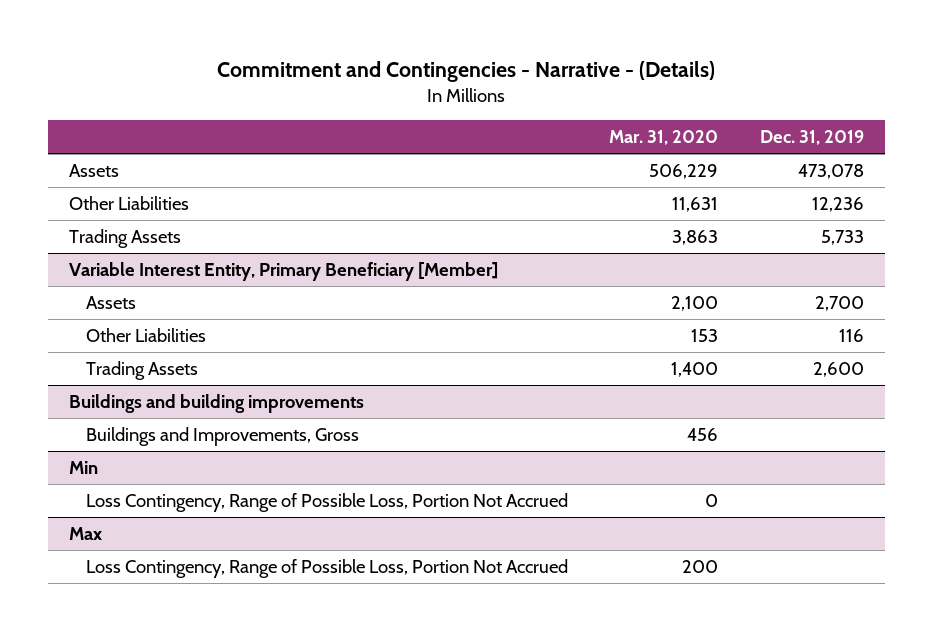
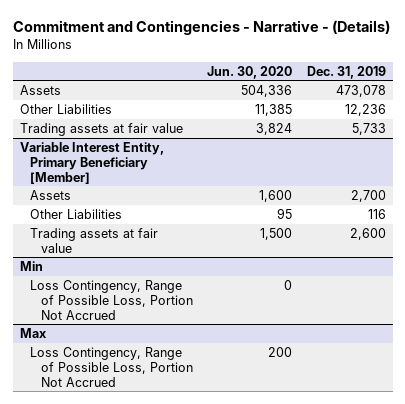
[609,130,719,146] Mar. 31, 2020 -> none
none -> [207,65,293,79] Jun. 30, 2020
[68,228,181,248] Trading Assets -> [19,122,183,136] Trading assets at fair value
[68,393,364,413] Buildings and building improvements -> none
[86,426,360,446] Buildings and Improvements, Gross -> none
[86,360,199,380] Trading Assets -> [30,227,159,253] Trading assets at fair value

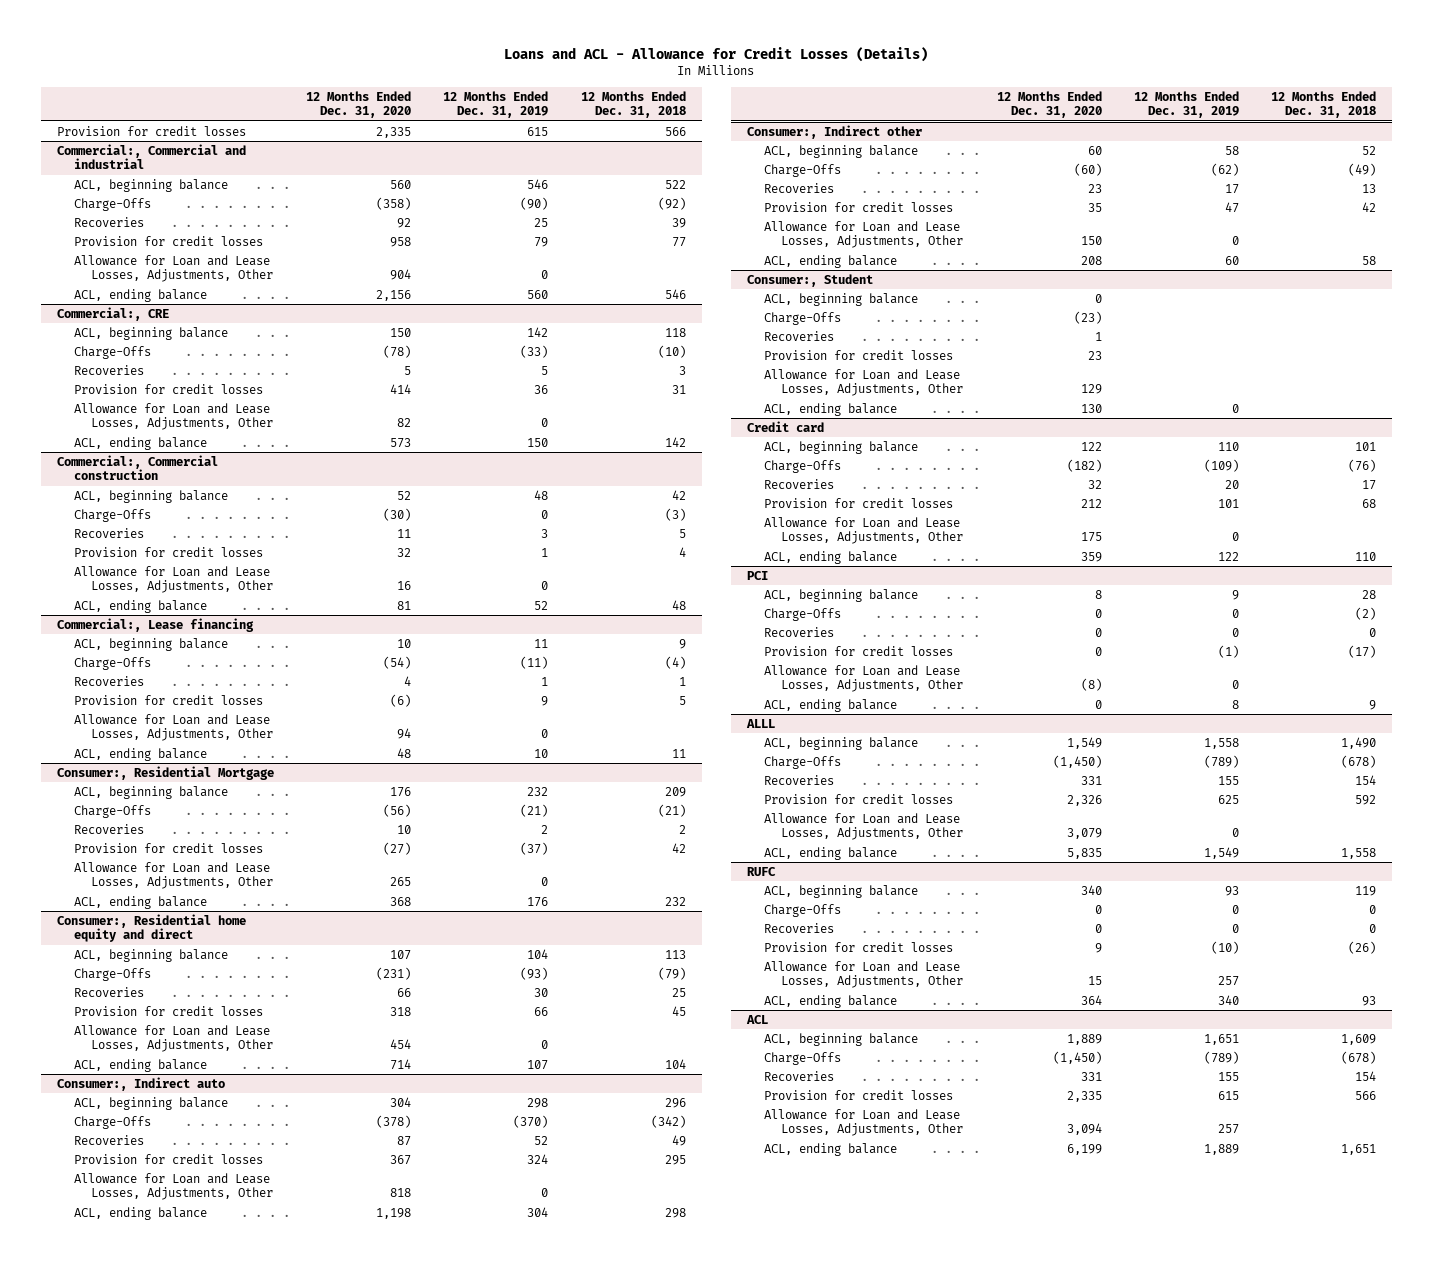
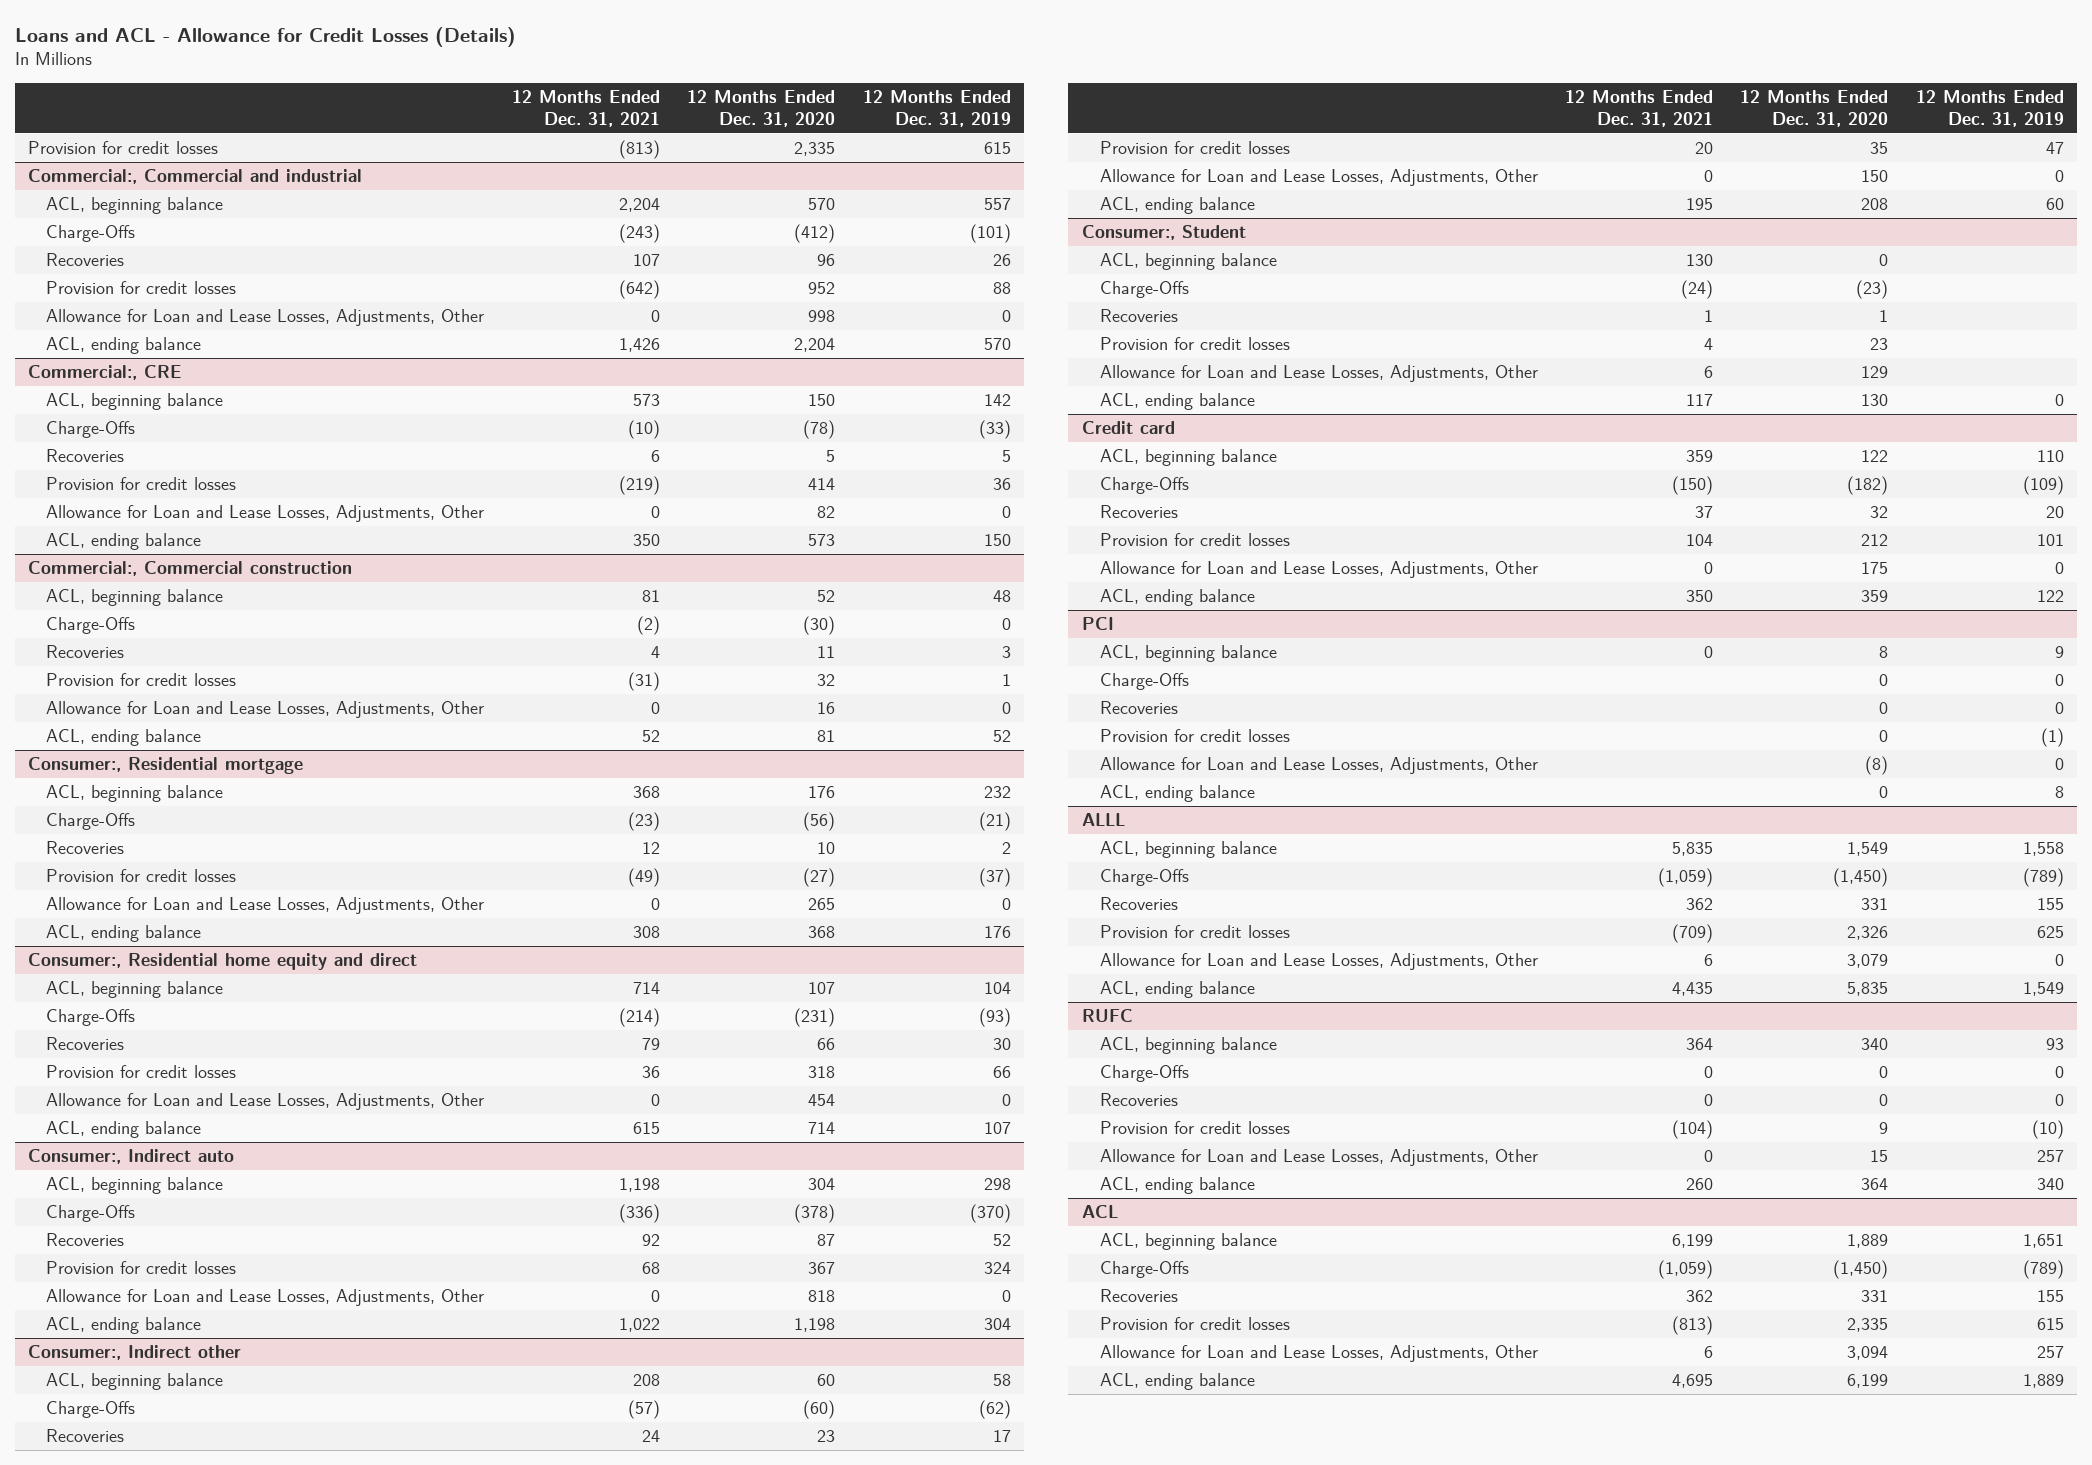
[580,90,686,119] 12 Months Ended Dec. 31, 2018 -> none
none -> [511,89,660,128] 12 Months Ended Dec. 31, 2021
[390,179,412,189] 560 -> [808,197,836,210] 570
[527,178,549,189] 546 -> [983,197,1011,210] 557
[376,196,412,210] (358) -> [794,223,836,243] (412)
[520,196,549,210] (90) -> [969,223,1011,243] (101)
[397,217,412,228] 92 -> [817,253,836,266] 96
[534,217,549,227] 25 -> [992,253,1011,266] 26
[390,236,412,247] 958 -> [808,281,836,294] 952
[534,236,549,247] 79 -> [992,281,1011,294] 88
[390,269,412,281] 904 -> [808,309,836,322] 998
[376,289,412,301] 2,156 -> [794,337,836,352] 2,204
[527,289,549,299] 560 -> [983,337,1011,350] 570
[56,617,254,632] Commercial:, Lease financing -> none
[73,637,228,651] ACL, beginning balance -> none
[73,656,151,670] Charge-Offs -> none
[73,675,144,686] Recoveries -> none
[73,694,263,705] Provision for credit losses -> none
[73,713,273,742] Allowance for Loan and Lease Losses, Adjustments, Other -> none
[73,747,207,761] ACL, ending balance -> none
[56,765,274,780] Consumer:, Residential Mortgage -> [28,756,304,774] Consumer:, Residential mortgage

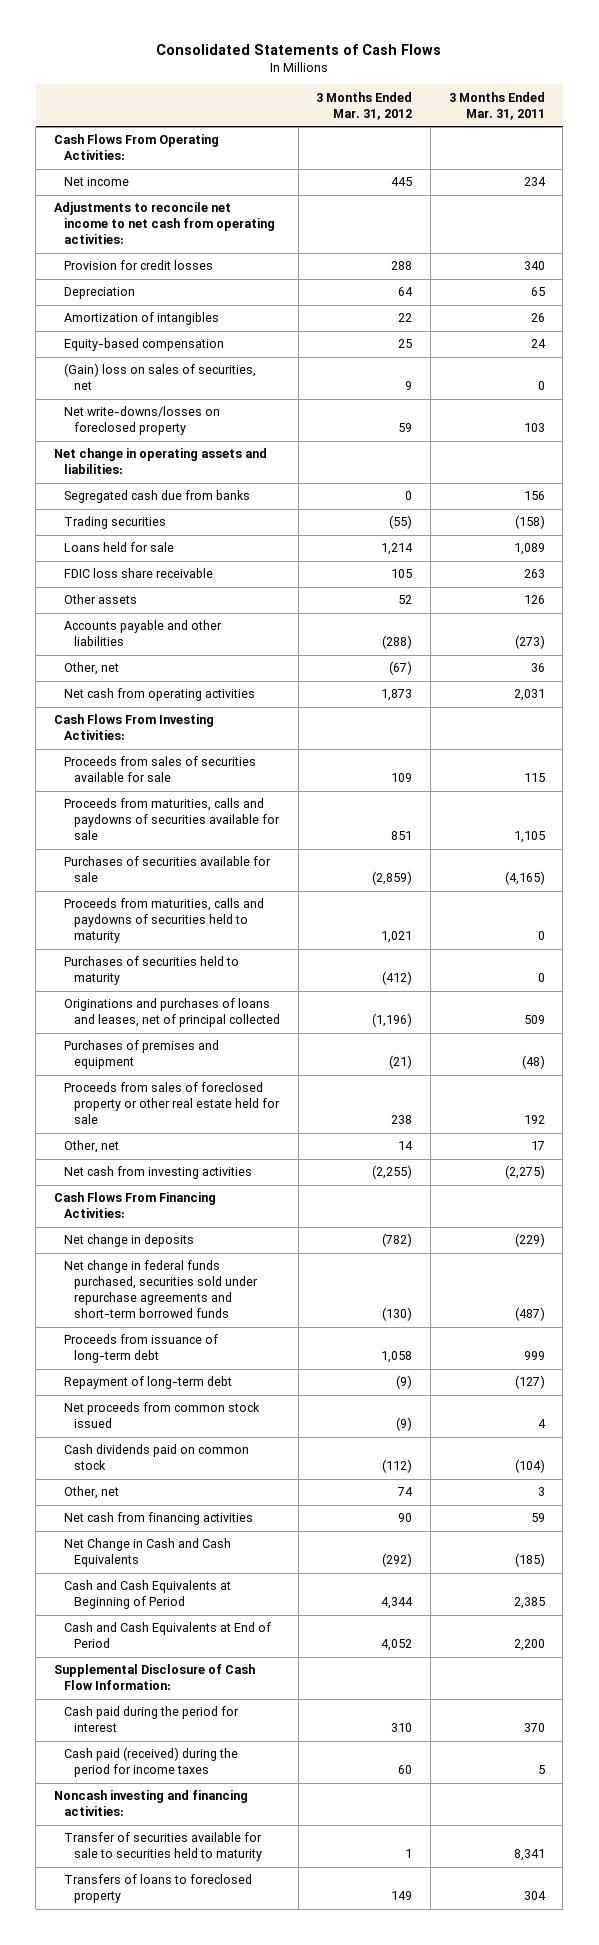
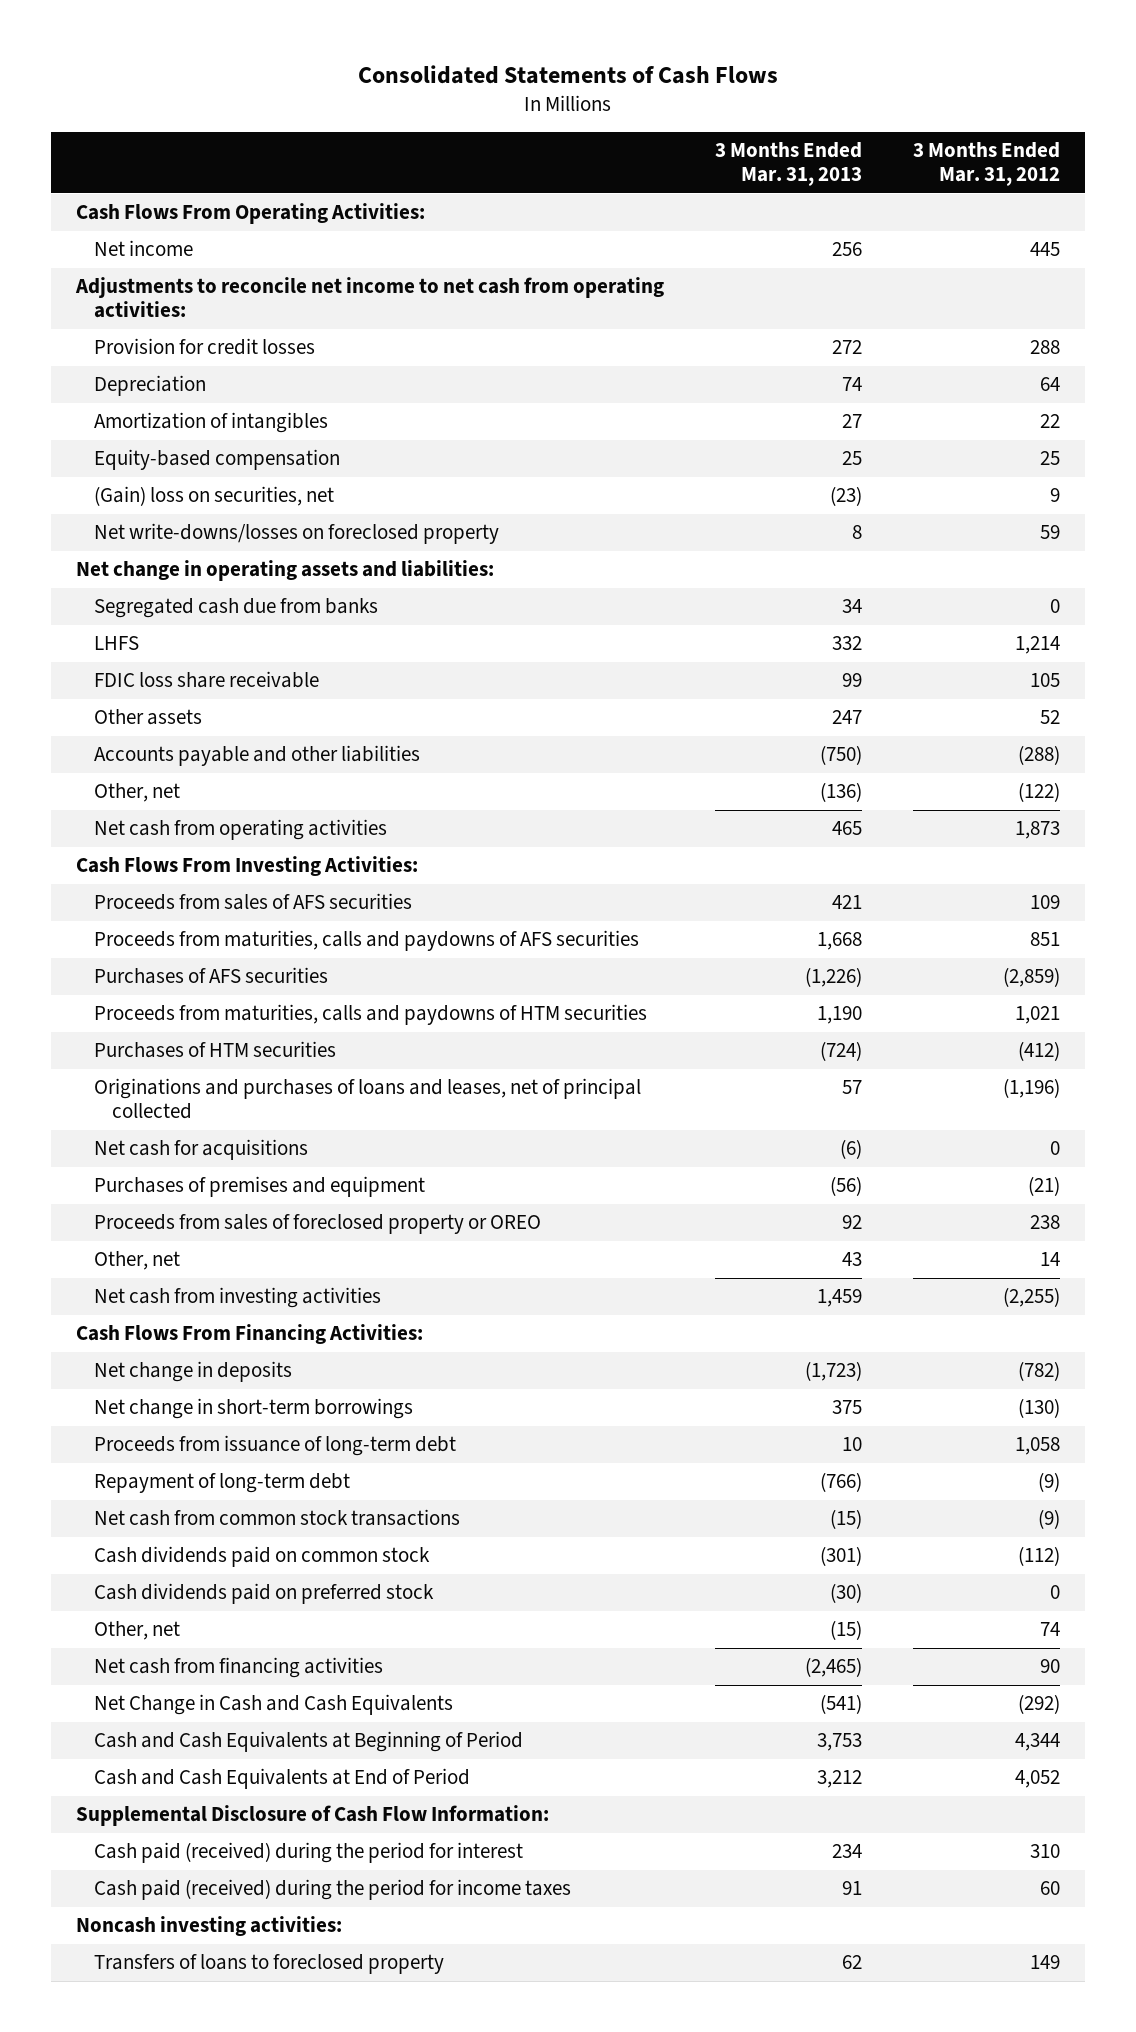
[448,91,545,120] 3 Months Ended Mar. 31, 2011 -> none
none -> [715,142,863,187] 3 Months Ended Mar. 31, 2013
[63,363,256,391] (Gain) loss on sales of securities, net -> [94,486,335,507] (Gain) loss on securities, net
[63,516,166,530] Trading securities -> none
[63,542,174,553] Loans held for sale -> [94,636,140,651] LHFS
[389,661,413,676] (67) -> [1017,782,1060,803] (122)
[63,756,256,783] Proceeds from sales of securities available for sale -> [94,893,413,911] Proceeds from sales of AFS securities
[63,798,280,841] Proceeds from maturities, calls and paydowns of securities available for sale -> [94,930,640,952] Proceeds from maturities, calls and paydowns of AFS securities
[63,856,271,883] Purchases of securities available for sale -> [94,967,329,985] Purchases of AFS securities
[63,898,264,944] Proceeds from maturities, calls and paydowns of securities held to maturity -> [94,1004,648,1026] Proceeds from maturities, calls and paydowns of HTM securities
[63,956,239,986] Purchases of securities held to maturity -> [94,1041,337,1059] Purchases of HTM securities
none -> [94,1139,309,1161] Net cash for acquisitions
[63,1082,280,1125] Proceeds from sales of foreclosed property or other real estate held for sale -> [94,1214,542,1235] Proceeds from sales of foreclosed property or OREO
[63,1260,258,1319] Net change in federal funds purchased, securities sold under repurchase agreements and short-term borrowed funds -> [94,1398,414,1420] Net change in short-term borrowings
[63,1402,260,1429] Net proceeds from common stock issued -> [94,1509,461,1527] Net cash from common stock transactions
none -> [94,1583,435,1605] Cash dividends paid on preferred stock
[63,1706,239,1733] Cash paid during the period for interest -> [94,1842,524,1864] Cash paid (received) during the period for interest
[63,1832,262,1862] Transfer of securities available for sale to securities held to maturity -> none
[53,1790,248,1817] Noncash investing and financing activities: -> [76,1916,343,1937] Noncash investing activities:

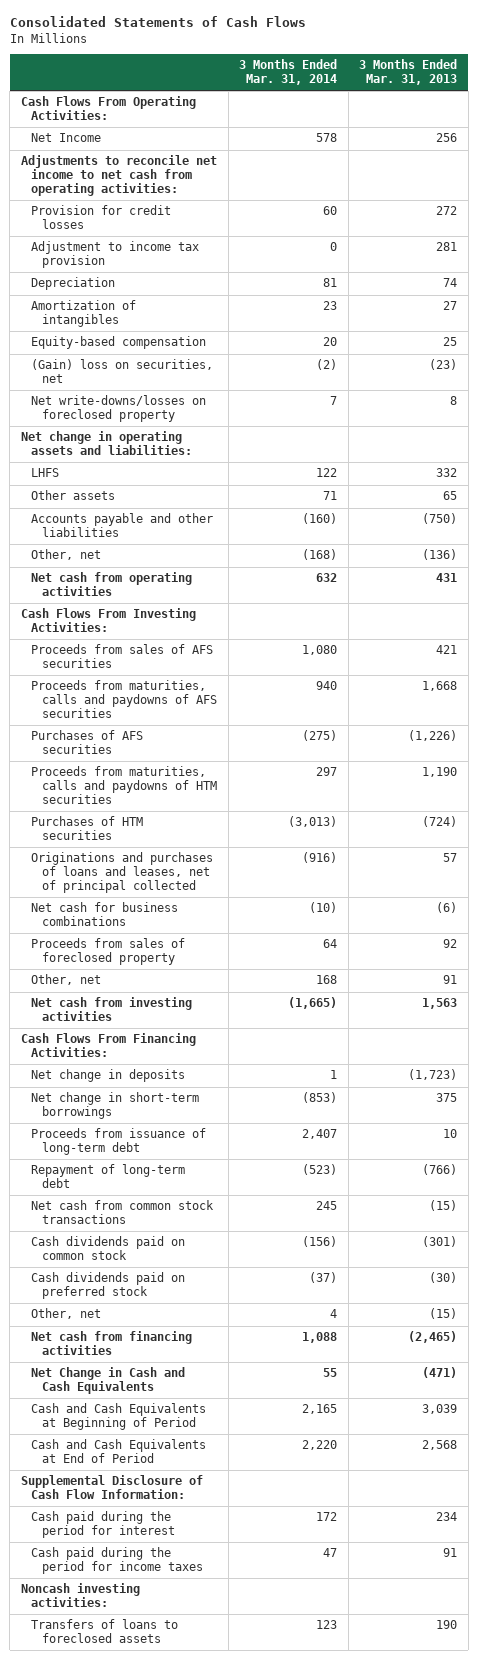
[912,142,1060,187] 3 Months Ended Mar. 31, 2012 -> none
none -> [239,59,338,86] 3 Months Ended Mar. 31, 2014
[94,240,194,257] Net income -> [31,133,102,143] Net Income
none -> [31,241,200,269] Adjustment to income tax provision
[94,598,379,619] Segregated cash due from banks -> none
[94,671,320,689] FDIC loss share receivable -> none
[832,710,863,725] 247 -> [443,491,458,501] 65
[832,821,863,836] 465 -> [436,573,458,583] 431
[94,1176,426,1198] Purchases of premises and equipment -> none
[94,1139,309,1161] Net cash for acquisitions -> [31,902,179,927] Net cash for business combinations
[94,1214,542,1235] Proceeds from sales of foreclosed property or OREO -> [31,938,186,966] Proceeds from sales of foreclosed property
[842,1252,863,1267] 43 -> [443,975,458,985] 91
[817,1289,863,1308] 1,459 -> [422,998,458,1010] 1,563
[820,1694,863,1715] (541) -> [422,1367,458,1379] (471)
[817,1733,863,1752] 3,753 -> [422,1404,458,1415] 3,039
[817,1770,863,1789] 3,212 -> [422,1440,458,1451] 2,568
[94,1842,524,1864] Cash paid (received) during the period for interest -> [31,1511,175,1539] Cash paid during the period for interest
[94,1879,572,1901] Cash paid (received) during the period for income taxes -> [31,1547,203,1575] Cash paid during the period for income taxes
[94,1954,445,1975] Transfers of loans to foreclosed property -> [31,1619,179,1644] Transfers of loans to foreclosed assets
[842,1955,863,1970] 62 -> [436,1620,458,1630] 190

